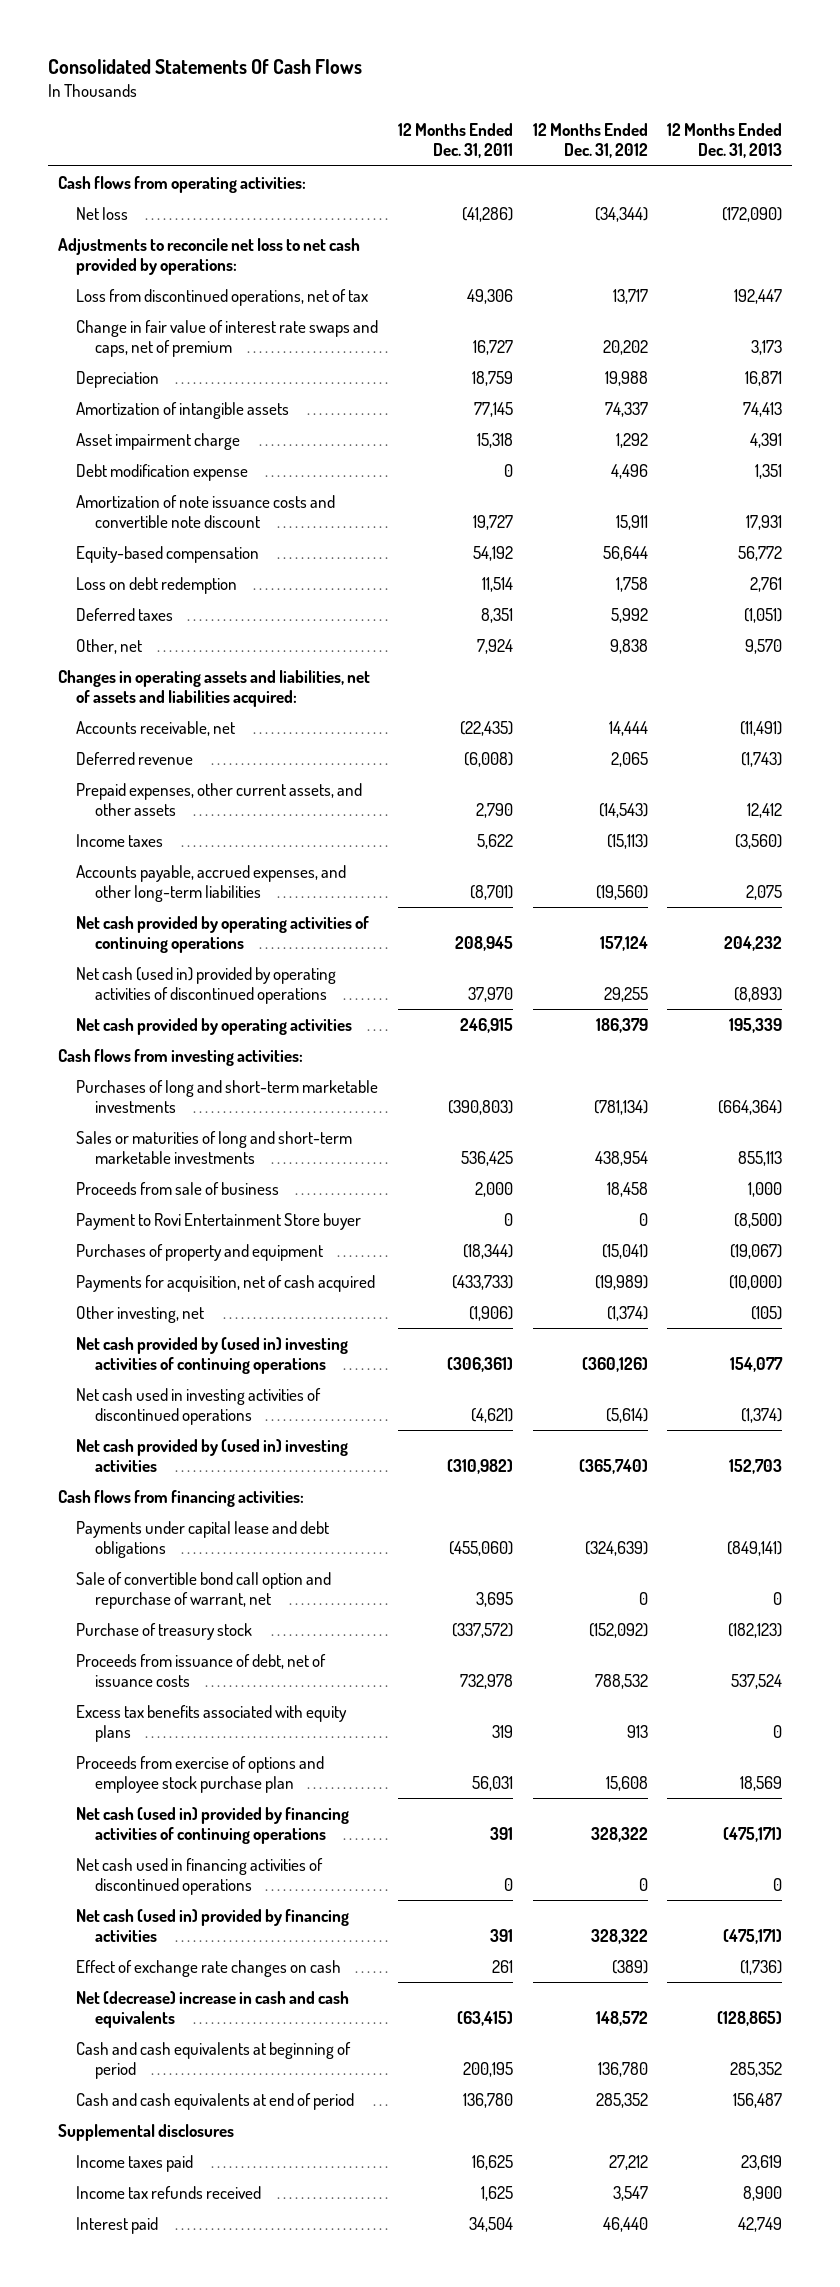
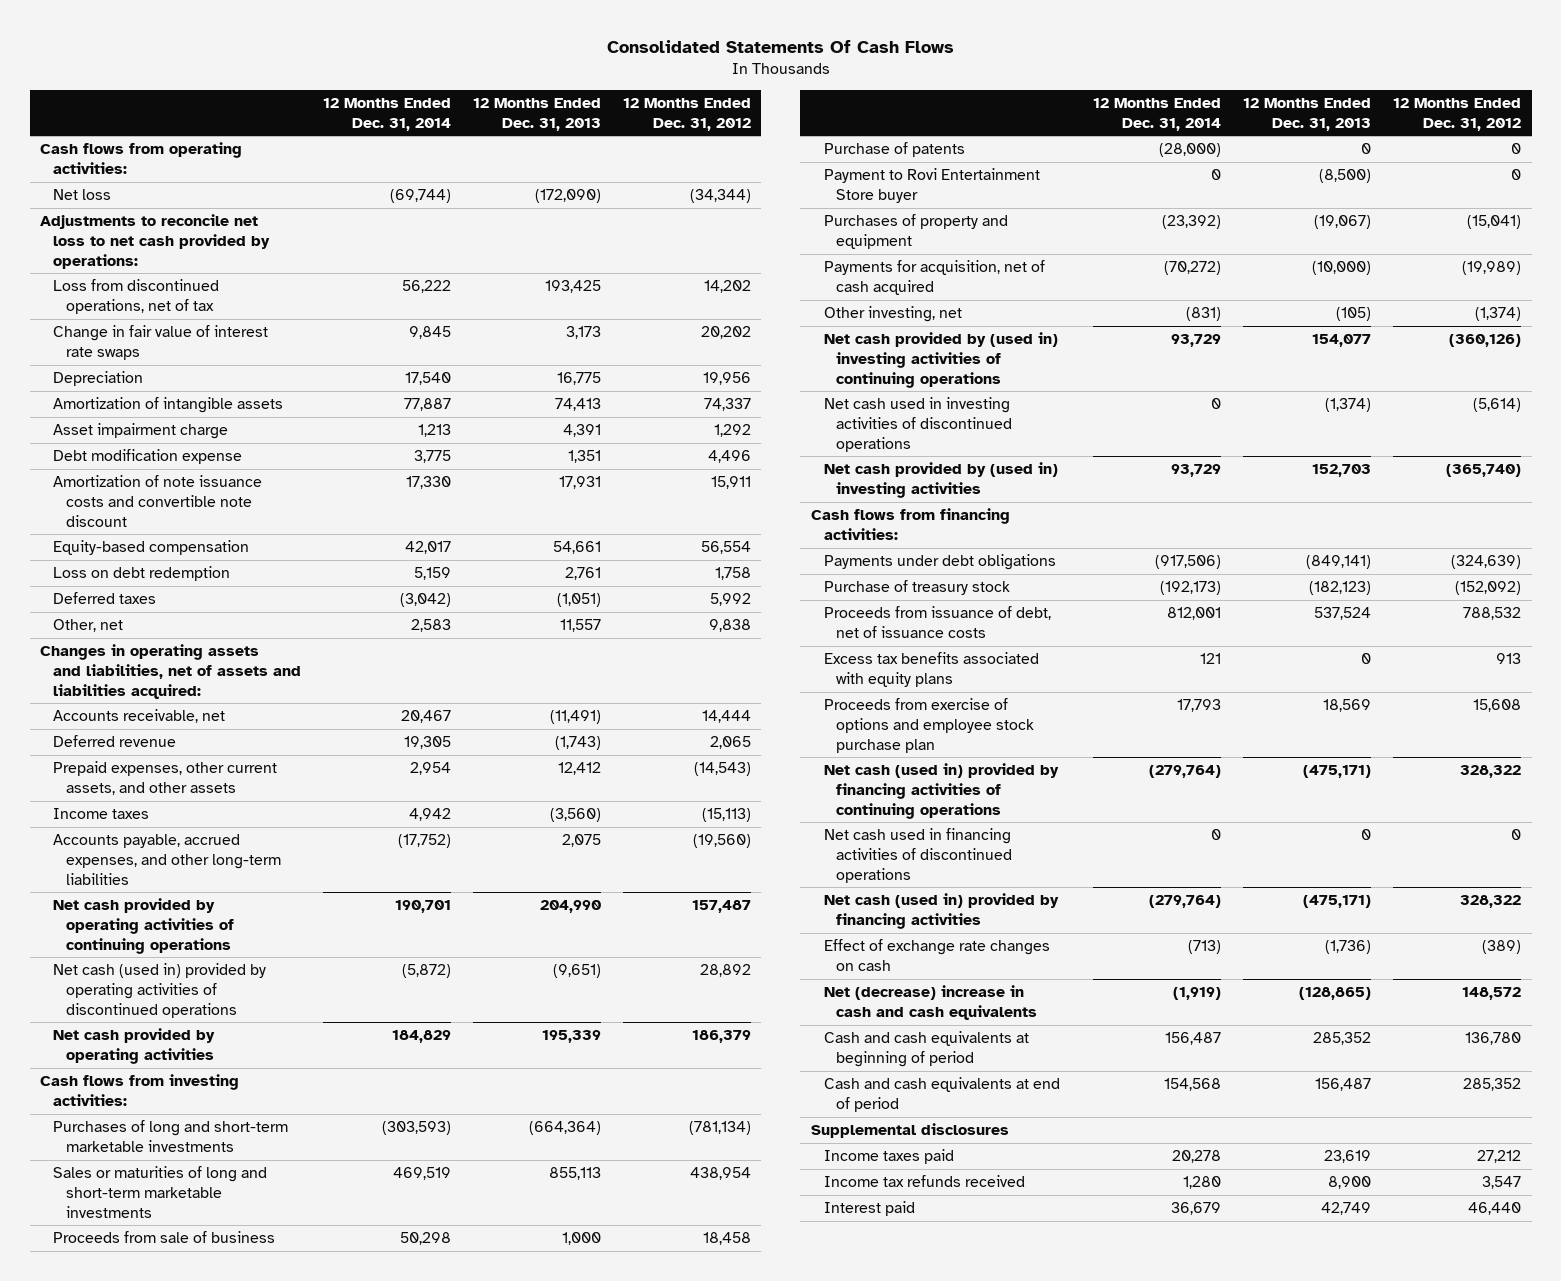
[397,123,513,159] 12 Months Ended Dec. 31, 2011 -> none
none -> [322,97,451,131] 12 Months Ended Dec. 31, 2014
[612,288,648,304] 13,717 -> [703,280,751,294] 14,202
[734,288,783,304] 192,447 -> [544,280,601,294] 193,425
[76,319,379,358] Change in fair value of interest rate swaps and caps, net of premium -> [53,325,269,360] Change in fair value of interest rate swaps
[604,370,648,386] 19,988 -> [702,372,751,386] 19,956
[745,370,783,386] 16,871 -> [556,372,601,386] 16,775
[602,545,648,561] 56,644 -> [700,541,751,555] 56,554
[738,545,783,561] 56,772 -> [552,541,601,555] 54,661
[745,638,783,654] 9,570 -> [559,619,601,633] 11,557
[599,936,648,952] 157,124 -> [691,900,751,914] 157,487
[724,936,783,952] 204,232 -> [539,900,601,914] 204,990
[603,987,648,1003] 29,255 -> [699,964,751,978] 28,892
[734,987,783,1003] (8,893) -> [552,964,601,979] (9,651)
none -> [823,142,965,158] Purchase of patents
[76,1571,332,1610] Sale of convertible bond call option and repurchase of warrant, net -> none
[76,1520,330,1559] Payments under capital lease and debt obligations -> [823,554,1056,571] Payments under debt obligations

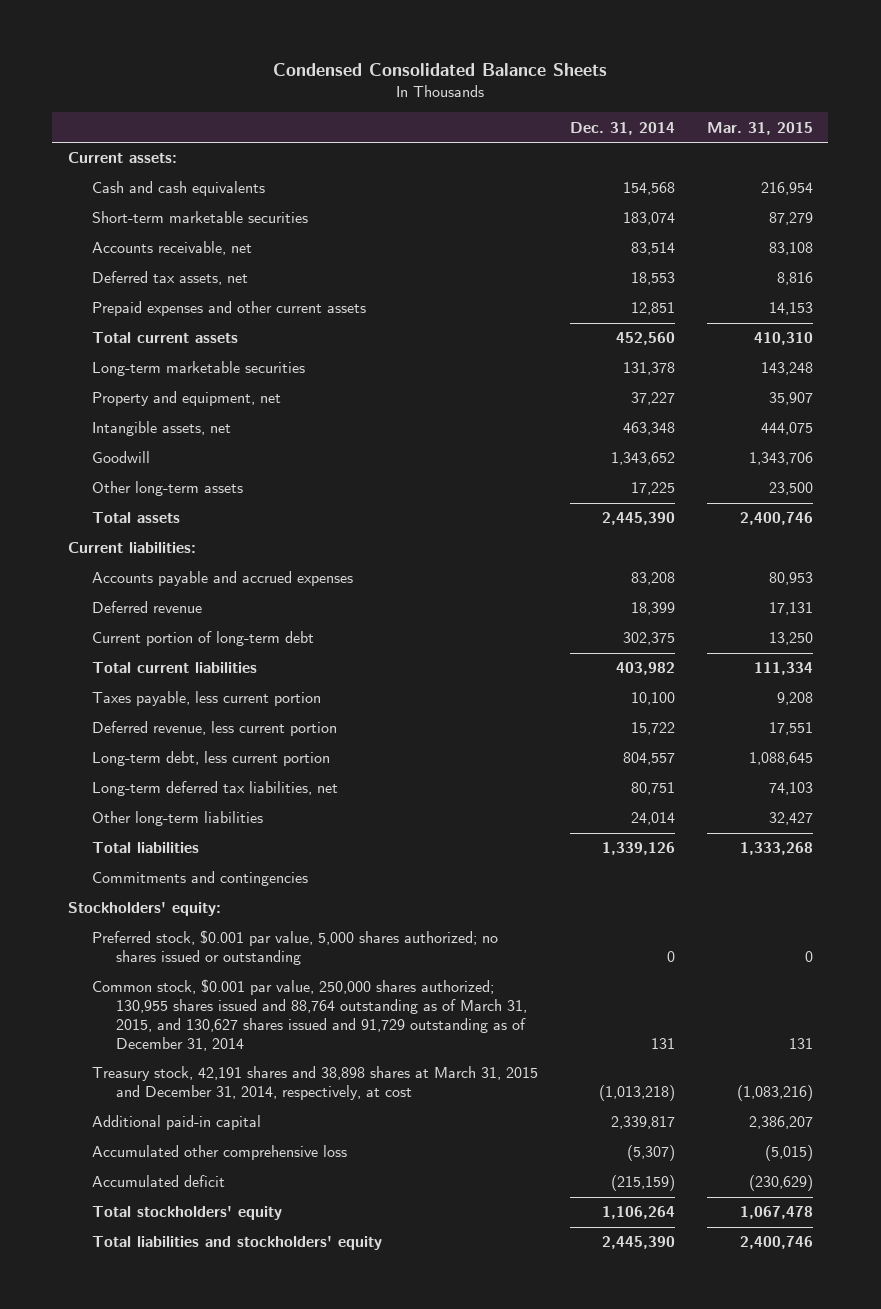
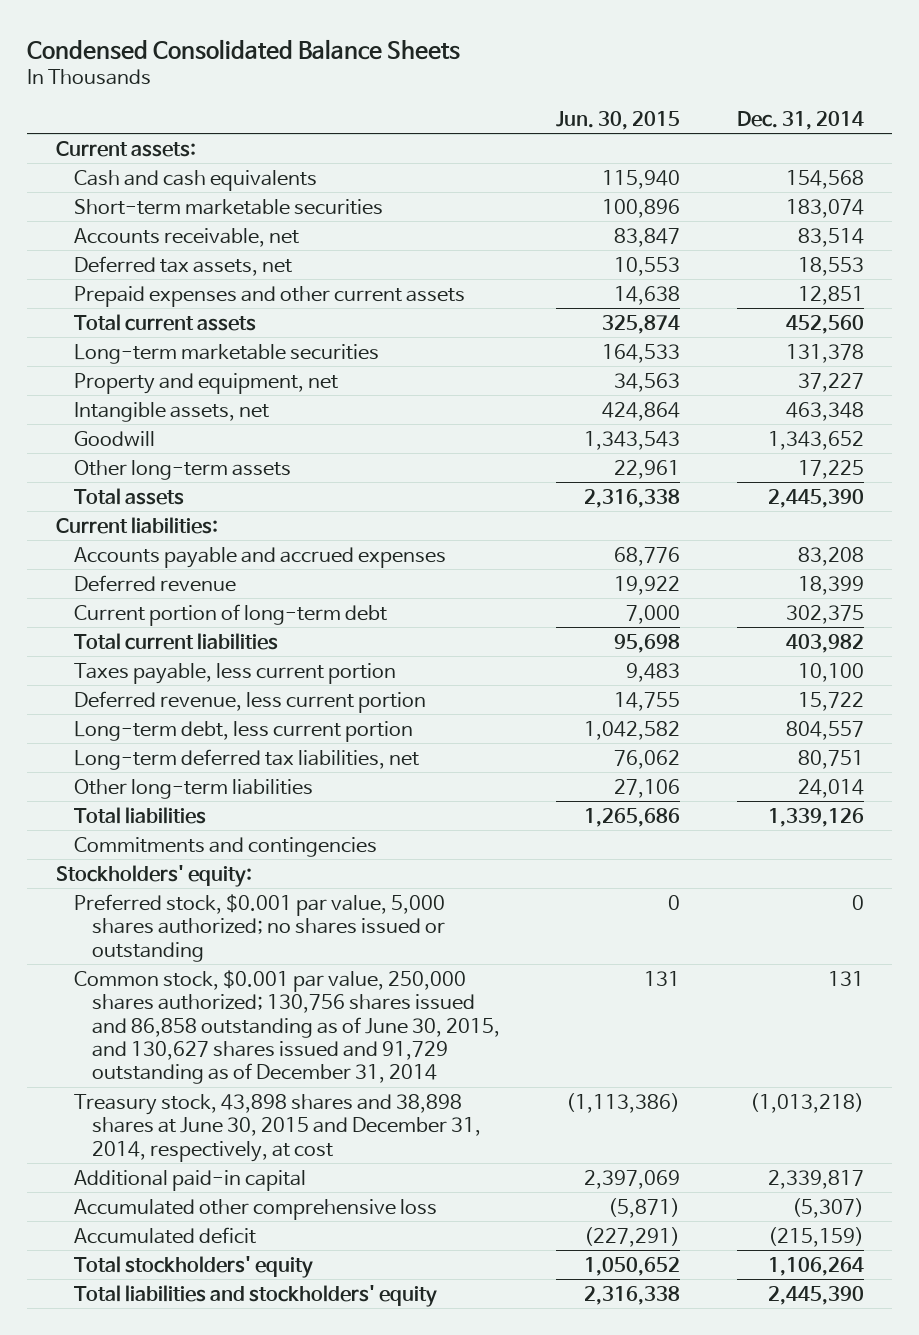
[706,121,813,135] Mar. 31, 2015 -> none
none -> [556,110,681,130] Jun. 30, 2015
[92,979,528,1051] Common stock, $0.001 par value, 250,000 shares authorized; 130,955 shares issued and 88,764 outstanding as of March 31, 2015, and 130,627 shares issued and 91,729 outstanding as of December 31, 2014 -> [73,969,500,1085] Common stock, $0.001 par value, 250,000 shares authorized; 130,756 shares issued and 86,858 outstanding as of June 30, 2015, and 130,627 shares issued and 91,729 outstanding as of December 31, 2014
[92,1066,539,1101] Treasury stock, 42,191 shares and 38,898 shares at March 31, 2015 and December 31, 2014, respectively, at cost -> [73,1093,481,1162] Treasury stock, 43,898 shares and 38,898 shares at June 30, 2015 and December 31, 2014, respectively, at cost

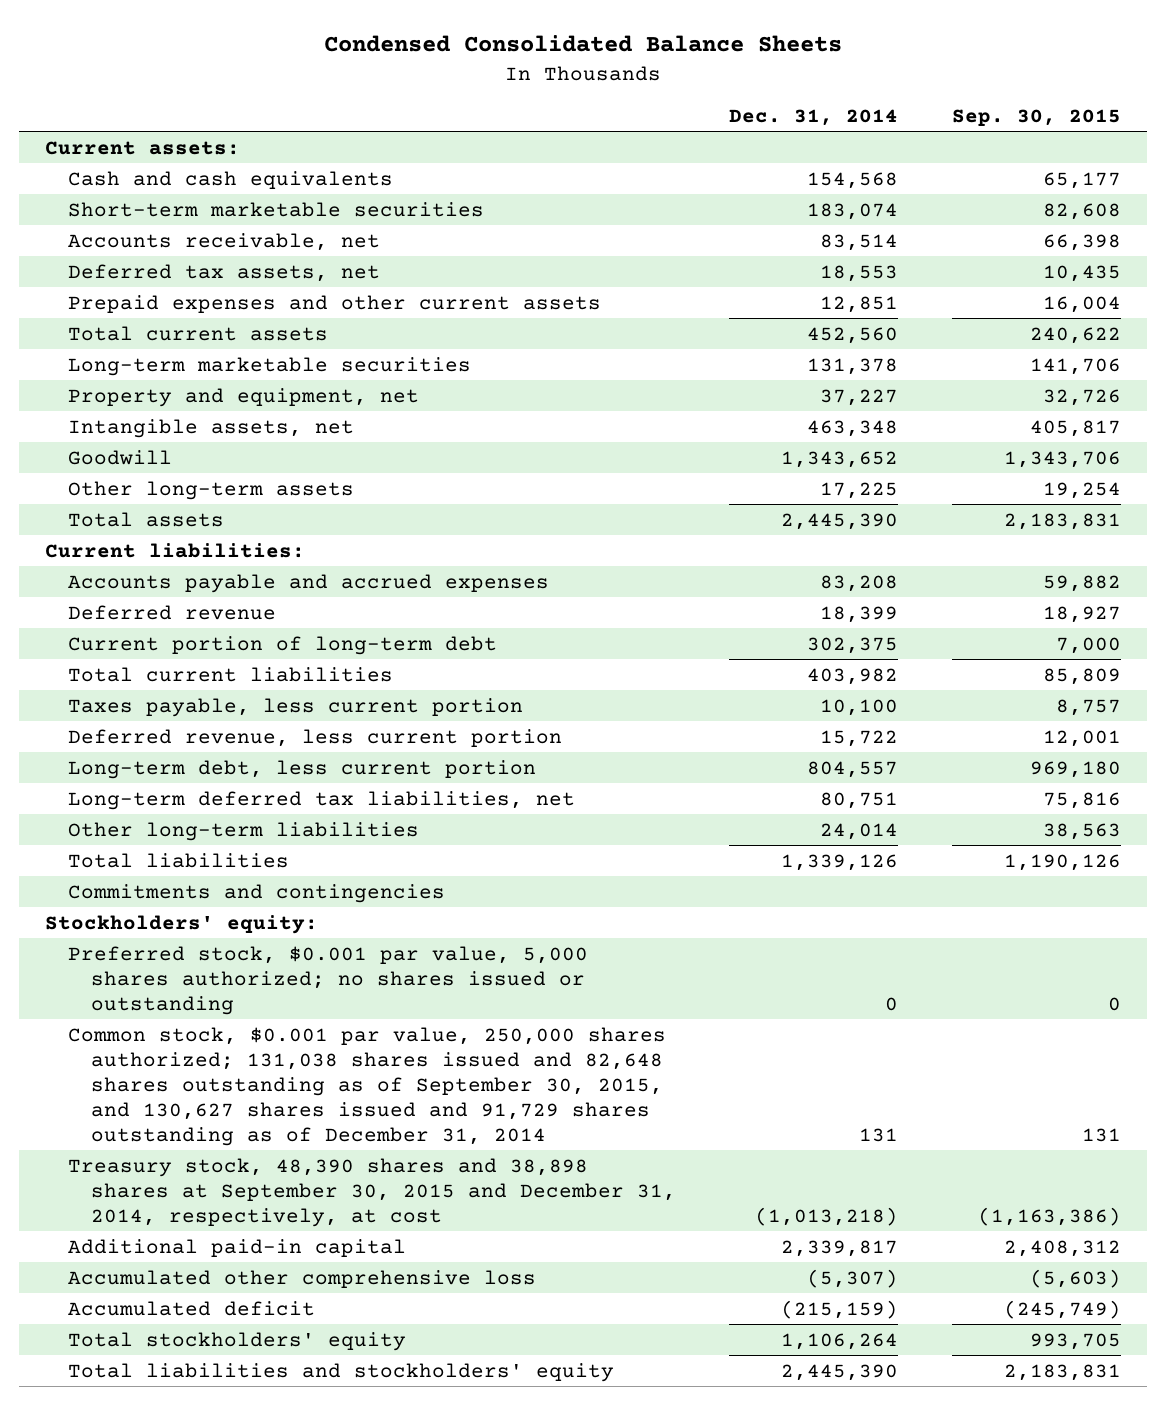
[556,110,681,130] Jun. 30, 2015 -> none
none -> [951,109,1121,127] Sep. 30, 2015
[73,969,500,1085] Common stock, $0.001 par value, 250,000 shares authorized; 130,756 shares issued and 86,858 outstanding as of June 30, 2015, and 130,627 shares issued and 91,729 outstanding as of December 31, 2014 -> [68,1026,667,1146] Common stock, $0.001 par value, 250,000 shares authorized; 131,038 shares issued and 82,648 shares outstanding as of September 30, 2015, and 130,627 shares issued and 91,729 shares outstanding as of December 31, 2014
[73,1093,481,1162] Treasury stock, 43,898 shares and 38,898 shares at June 30, 2015 and December 31, 2014, respectively, at cost -> [68,1157,677,1227] Treasury stock, 48,390 shares and 38,898 shares at September 30, 2015 and December 31, 2014, respectively, at cost

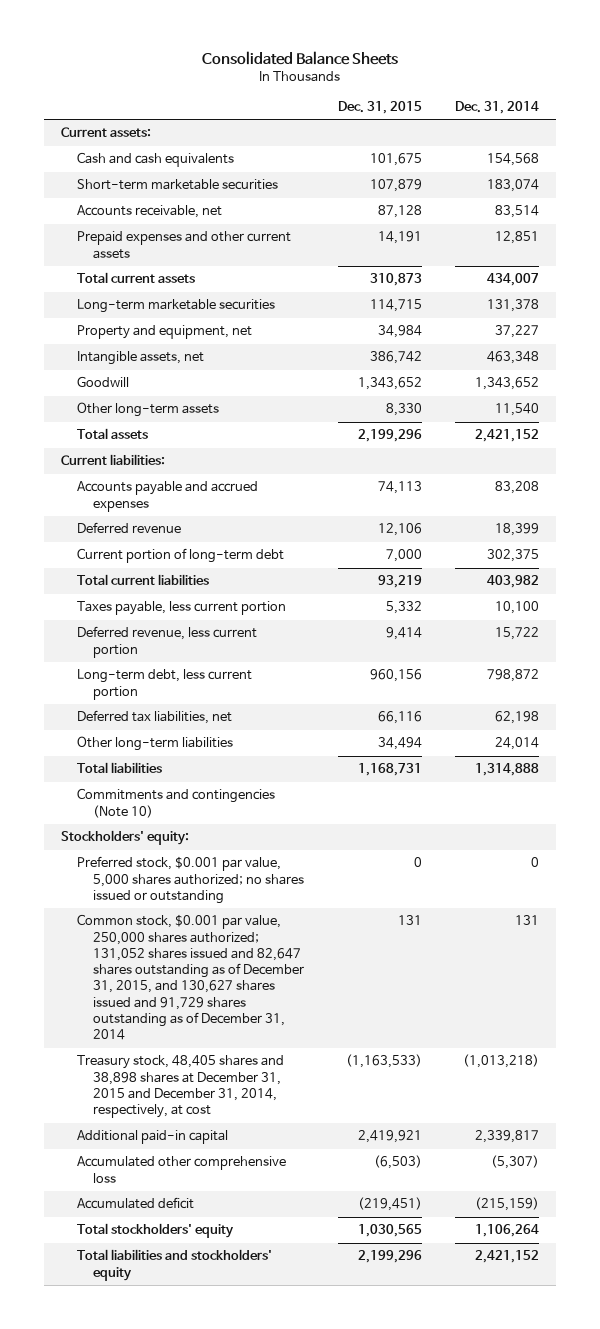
[324,35,843,53] Condensed Consolidated Balance Sheets -> [201,50,398,65] Consolidated Balance Sheets
[951,109,1121,127] Sep. 30, 2015 -> none
none -> [337,100,422,114] Dec. 31, 2015
[68,263,381,282] Deferred tax assets, net -> none
[807,326,899,344] 452,560 -> [487,273,540,287] 434,007
[820,481,899,499] 17,225 -> [495,403,540,417] 11,540
[781,512,899,530] 2,445,390 -> [475,429,540,443] 2,421,152
[807,760,899,778] 804,557 -> [487,669,540,683] 798,872
[68,790,576,810] Long-term deferred tax liabilities, net -> [76,710,232,725] Deferred tax liabilities, net
[820,791,899,809] 80,751 -> [495,711,540,725] 62,198
[781,853,899,871] 1,339,126 -> [475,763,540,777] 1,314,888
[68,883,446,903] Commitments and contingencies -> [76,788,275,818] Commitments and contingencies (Note 10)
[68,1026,667,1146] Common stock, $0.001 par value, 250,000 shares authorized; 131,038 shares issued and 82,648 shares outstanding as of September 30, 2015, and 130,627 shares issued and 91,729 shares outstanding as of December 31, 2014 -> [76,914,304,1041] Common stock, $0.001 par value, 250,000 shares authorized; 131,052 shares issued and 82,647 shares outstanding as of December 31, 2015, and 130,627 shares issued and 91,729 shares outstanding as of December 31, 2014
[68,1157,677,1227] Treasury stock, 48,390 shares and 38,898 shares at September 30, 2015 and December 31, 2014, respectively, at cost -> [76,1055,284,1119] Treasury stock, 48,405 shares and 38,898 shares at December 31, 2015 and December 31, 2014, respectively, at cost
[781,1363,899,1381] 2,445,390 -> [475,1250,540,1264] 2,421,152

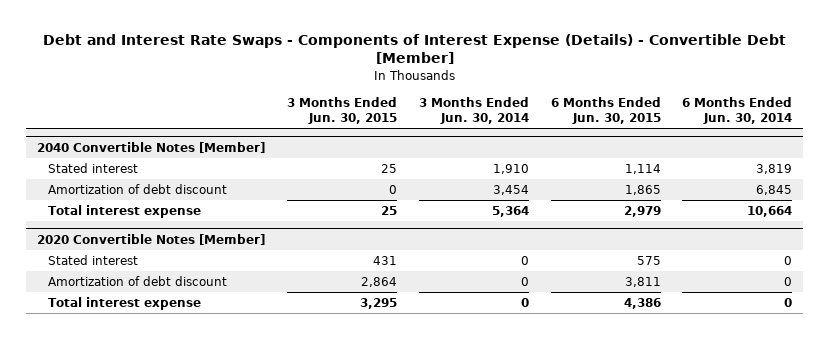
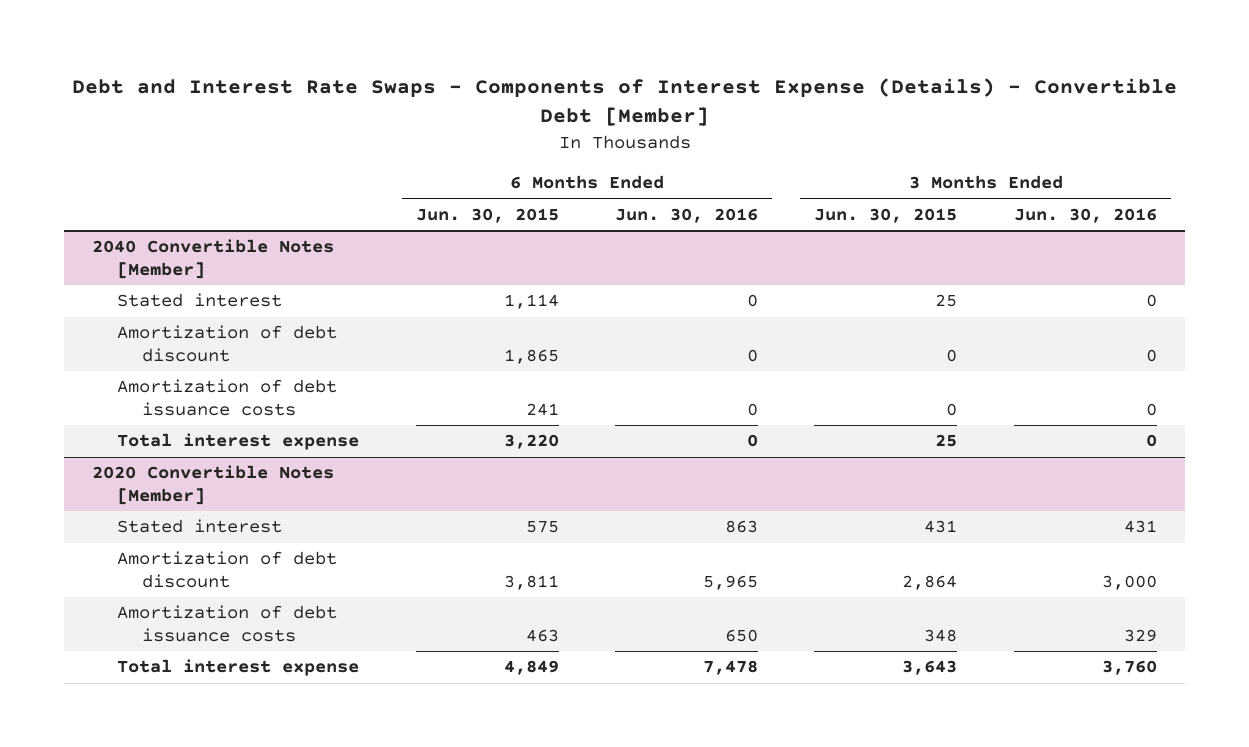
[418,96,529,124] 3 Months Ended Jun. 30, 2014 -> none
[682,96,793,124] 6 Months Ended Jun. 30, 2014 -> none
none -> [615,207,759,223] Jun. 30, 2016
none -> [1013,207,1157,223] Jun. 30, 2016
none -> [117,379,338,417] Amortization of debt issuance costs
[623,206,661,218] 2,979 -> [503,434,559,450] 3,220
none -> [117,605,338,643] Amortization of debt issuance costs
[359,298,397,310] 3,295 -> [902,660,958,676] 3,643
[623,298,661,310] 4,386 -> [503,660,559,676] 4,849

